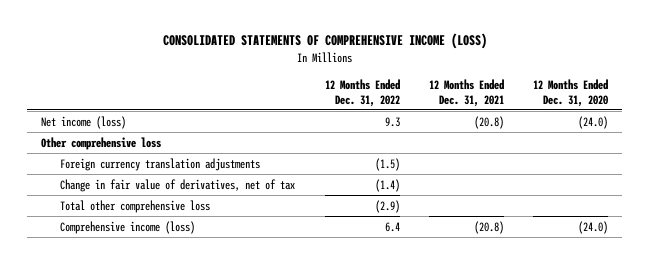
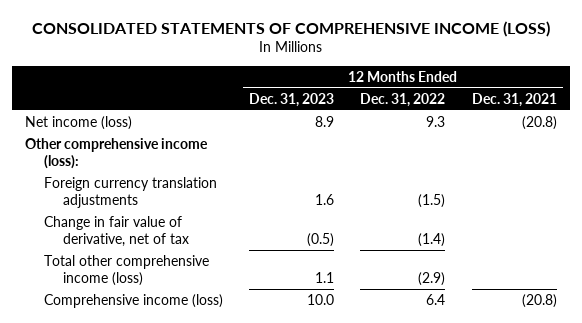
[532,78,608,107] 12 Months Ended Dec. 31, 2020 -> none
none -> [249,92,335,107] Dec. 31, 2023
[41,136,162,150] Other comprehensive loss -> [25,137,209,169] Other comprehensive income (loss):
[60,178,296,192] Change in fair value of derivatives, net of tax -> [43,215,189,247] Change in fair value of derivative, net of tax
[60,199,211,213] Total other comprehensive loss -> [43,254,209,286] Total other comprehensive income (loss)

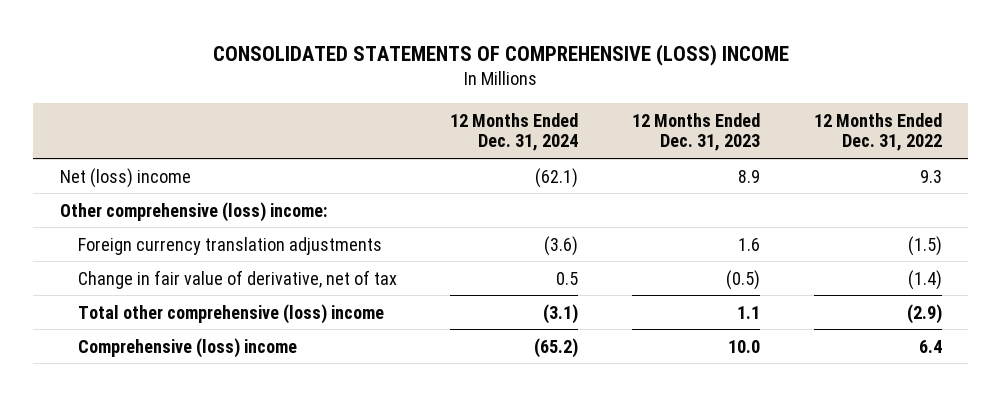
[31,20,550,37] CONSOLIDATED STATEMENTS OF COMPREHENSIVE INCOME (LOSS) -> [212,43,789,66] CONSOLIDATED STATEMENTS OF COMPREHENSIVE (LOSS) INCOME
[471,92,557,107] Dec. 31, 2021 -> none
none -> [450,112,579,152] 12 Months Ended Dec. 31, 2024
[25,115,133,130] Net income (loss) -> [59,167,191,188] Net (loss) income
[25,137,209,169] Other comprehensive income (loss): -> [59,201,327,222] Other comprehensive (loss) income:
[43,254,209,286] Total other comprehensive income (loss) -> [77,303,384,324] Total other comprehensive (loss) income
[43,293,223,308] Comprehensive income (loss) -> [77,337,297,358] Comprehensive (loss) income

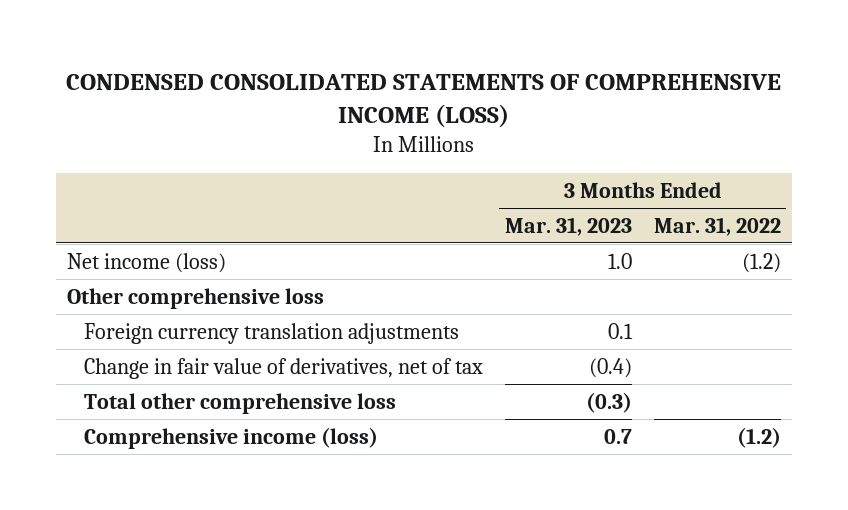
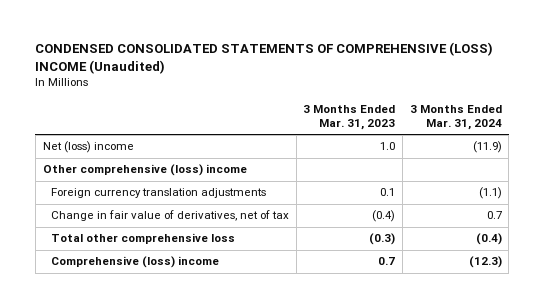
[66,73,782,128] CONDENSED CONSOLIDATED STATEMENTS OF COMPREHENSIVE INCOME (LOSS) -> [35,42,494,74] CONDENSED CONSOLIDATED STATEMENTS OF COMPREHENSIVE (LOSS) INCOME (Unaudited)
[653,216,781,236] Mar. 31, 2022 -> none
none -> [409,104,502,131] 3 Months Ended Mar. 31, 2024
[67,252,227,273] Net income (loss) -> [42,141,134,154] Net (loss) income
[67,287,325,309] Other comprehensive loss -> [42,164,247,177] Other comprehensive (loss) income
[84,426,379,449] Comprehensive income (loss) -> [51,256,220,269] Comprehensive (loss) income

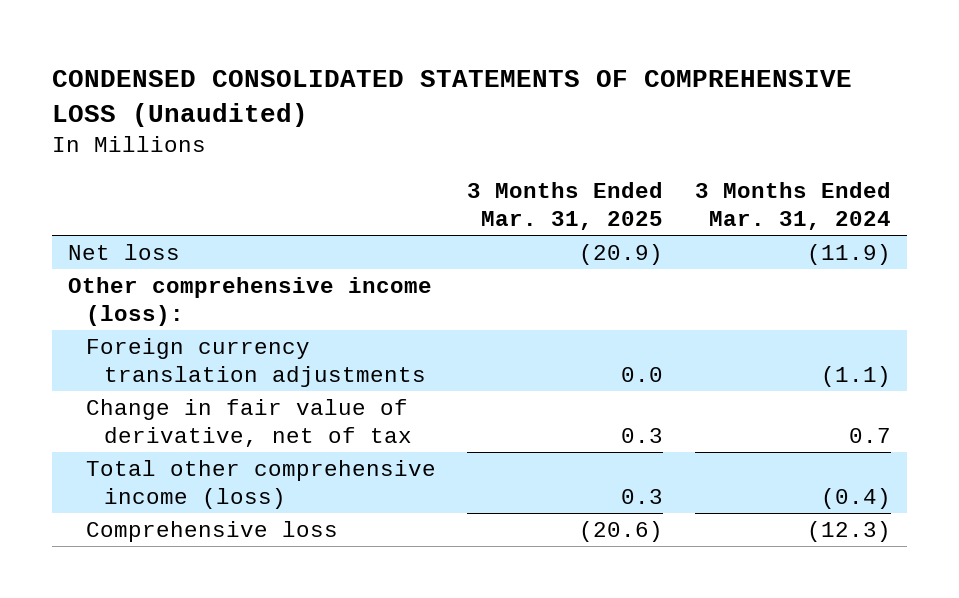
[35,42,494,74] CONDENSED CONSOLIDATED STATEMENTS OF COMPREHENSIVE (LOSS) INCOME (Unaudited) -> [52,70,853,127] CONDENSED CONSOLIDATED STATEMENTS OF COMPREHENSIVE LOSS (Unaudited)
[303,104,396,131] 3 Months Ended Mar. 31, 2023 -> none
none -> [467,182,664,230] 3 Months Ended Mar. 31, 2025
[42,141,134,154] Net (loss) income -> [68,243,181,260] Net loss
[42,164,247,177] Other comprehensive (loss) income -> [68,276,433,326] Other comprehensive income (loss):
[51,210,290,222] Change in fair value of derivatives, net of tax -> [85,398,412,447] Change in fair value of derivative, net of tax
[51,233,236,245] Total other comprehensive loss -> [85,459,436,509] Total other comprehensive income (loss)
[51,256,220,269] Comprehensive (loss) income -> [85,520,338,542] Comprehensive loss

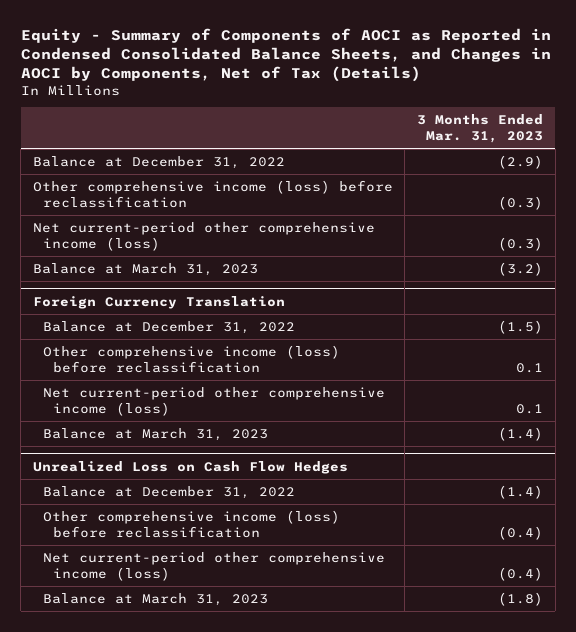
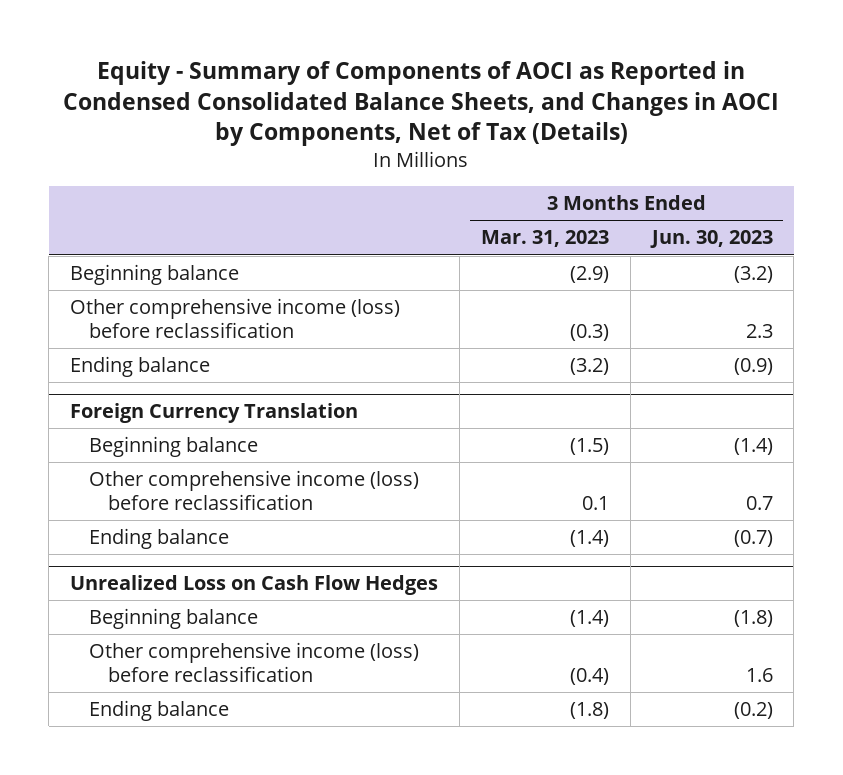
none -> [649,230,773,249] Jun. 30, 2023
[32,155,285,169] Balance at December 31, 2022 -> [70,264,240,286] Beginning balance
[32,221,375,251] Net current-period other comprehensive income (loss) -> none
[32,262,258,276] Balance at March 31, 2023 -> [70,356,211,378] Ending balance
[42,320,295,334] Balance at December 31, 2022 -> [89,436,259,458] Beginning balance
[42,386,385,416] Net current-period other comprehensive income (loss) -> none
[42,427,268,441] Balance at March 31, 2023 -> [89,528,230,550] Ending balance
[42,485,295,499] Balance at December 31, 2022 -> [89,608,259,630] Beginning balance
[42,551,385,581] Net current-period other comprehensive income (loss) -> none
[42,592,268,606] Balance at March 31, 2023 -> [89,700,230,722] Ending balance

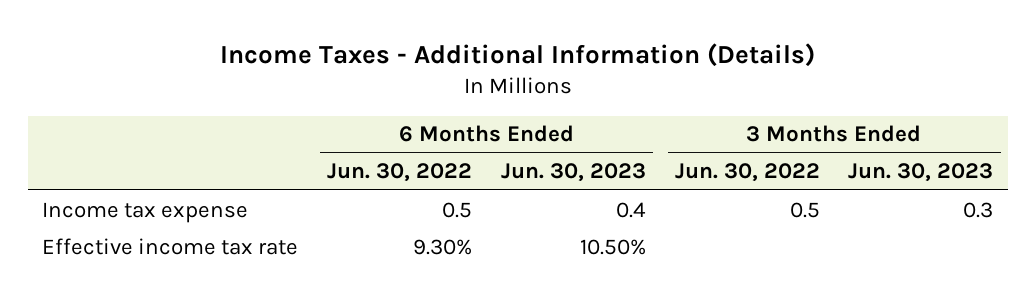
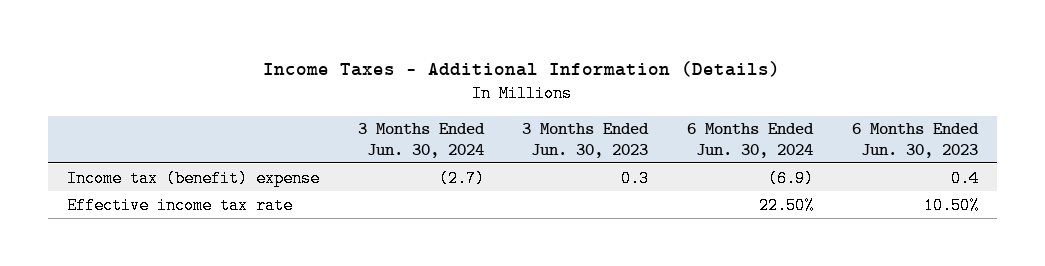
[327,163,473,183] Jun. 30, 2022 -> none
[674,163,820,183] Jun. 30, 2022 -> none
none -> [357,123,485,158] 3 Months Ended Jun. 30, 2024
none -> [687,123,815,158] 6 Months Ended Jun. 30, 2024
[42,201,249,223] Income tax expense -> [67,169,321,187] Income tax (benefit) expense

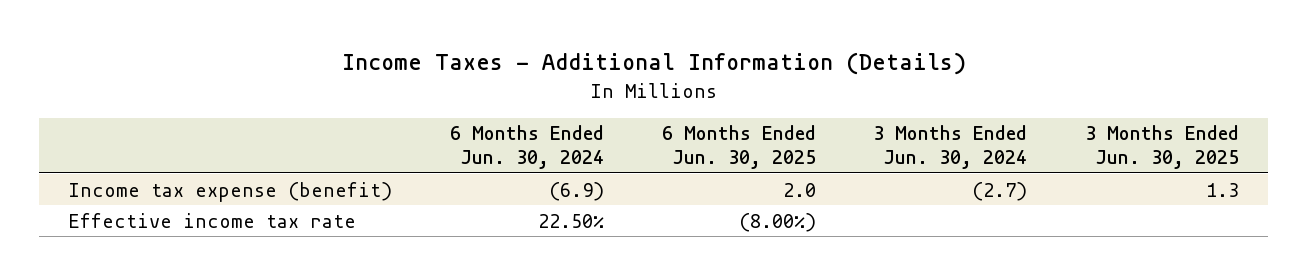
[522,123,650,158] 3 Months Ended Jun. 30, 2023 -> none
[851,123,979,158] 6 Months Ended Jun. 30, 2023 -> none
none -> [661,125,816,170] 6 Months Ended Jun. 30, 2025
none -> [1085,125,1240,170] 3 Months Ended Jun. 30, 2025
[67,169,321,187] Income tax (benefit) expense -> [68,181,393,202] Income tax expense (benefit)

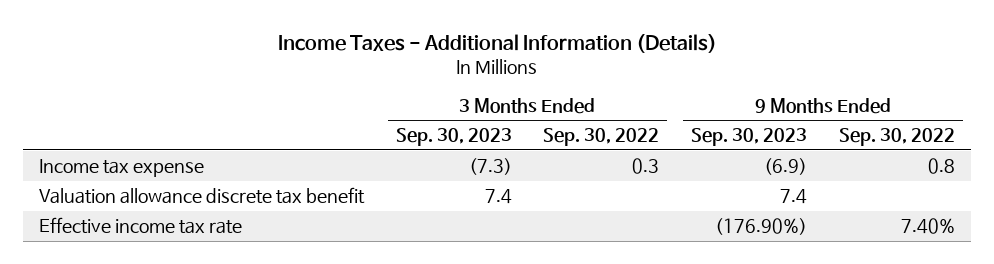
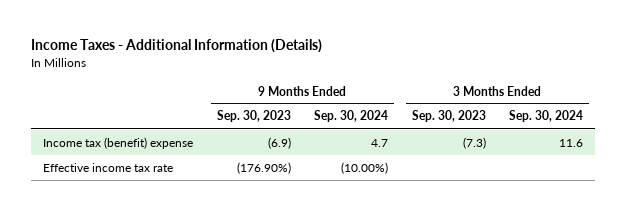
[543,128,660,147] Sep. 30, 2022 -> none
[838,128,955,147] Sep. 30, 2022 -> none
none -> [314,110,389,123] Sep. 30, 2024
none -> [509,110,584,123] Sep. 30, 2024
[38,187,365,205] Valuation allowance discrete tax benefit -> none
[38,159,204,178] Income tax expense -> [43,136,194,149] Income tax (benefit) expense

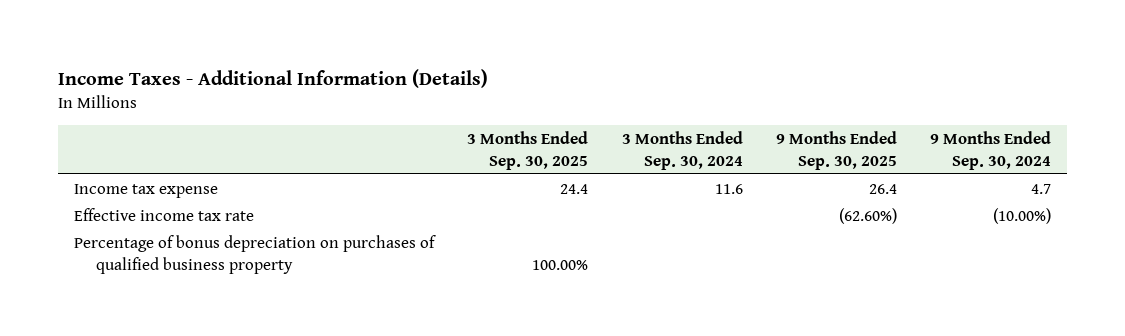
[216,110,291,123] Sep. 30, 2023 -> none
[411,110,486,123] Sep. 30, 2023 -> none
none -> [467,130,589,170] 3 Months Ended Sep. 30, 2025
none -> [775,130,897,170] 9 Months Ended Sep. 30, 2025
[43,136,194,149] Income tax (benefit) expense -> [74,183,219,198] Income tax expense
none -> [74,234,437,274] Percentage of bonus depreciation on purchases of qualified business property

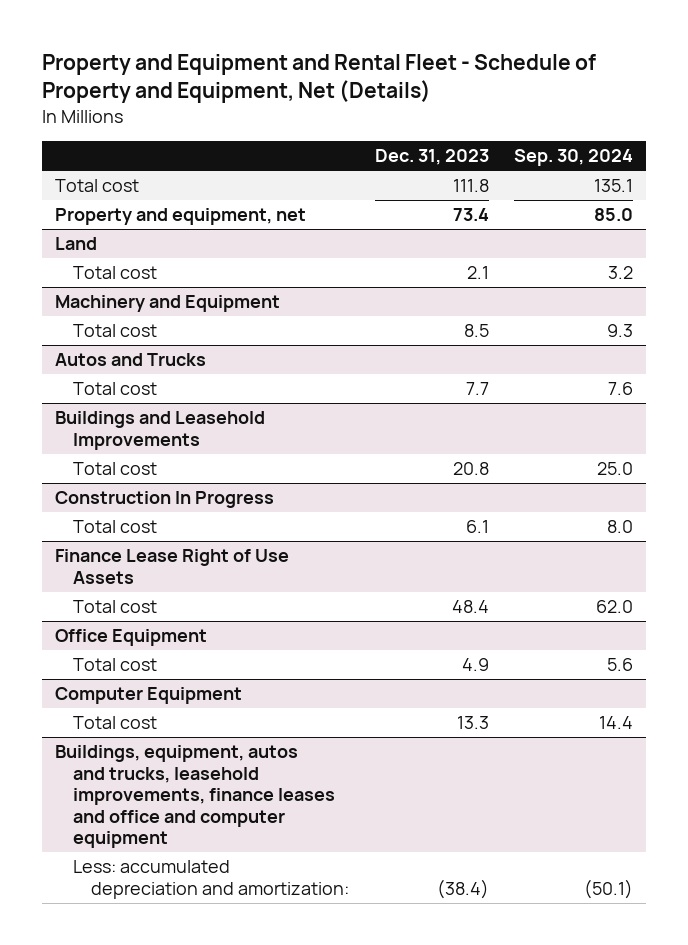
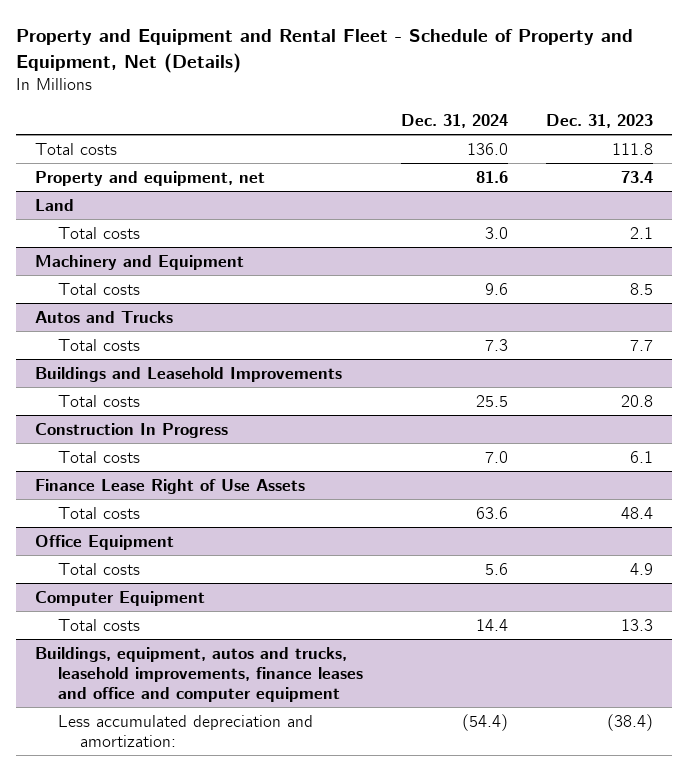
[514,149,634,167] Sep. 30, 2024 -> none
none -> [401,114,509,129] Dec. 31, 2024
[54,179,139,193] Total cost -> [35,142,118,155] Total costs
[72,266,157,280] Total cost -> [57,226,140,239] Total costs
[72,324,157,338] Total cost -> [57,282,140,295] Total costs
[72,382,157,396] Total cost -> [57,338,140,351] Total costs
[72,462,157,476] Total cost -> [57,394,140,407] Total costs
[72,520,157,534] Total cost -> [57,450,140,463] Total costs
[72,600,157,614] Total cost -> [57,506,140,519] Total costs
[72,658,157,672] Total cost -> [57,562,140,575] Total costs
[72,716,157,730] Total cost -> [57,618,140,631] Total costs
[72,860,349,899] Less: accumulated depreciation and amortization: -> [57,714,313,747] Less accumulated depreciation and amortization:

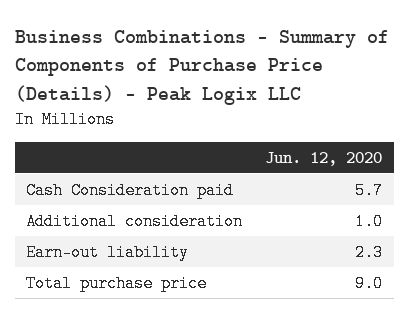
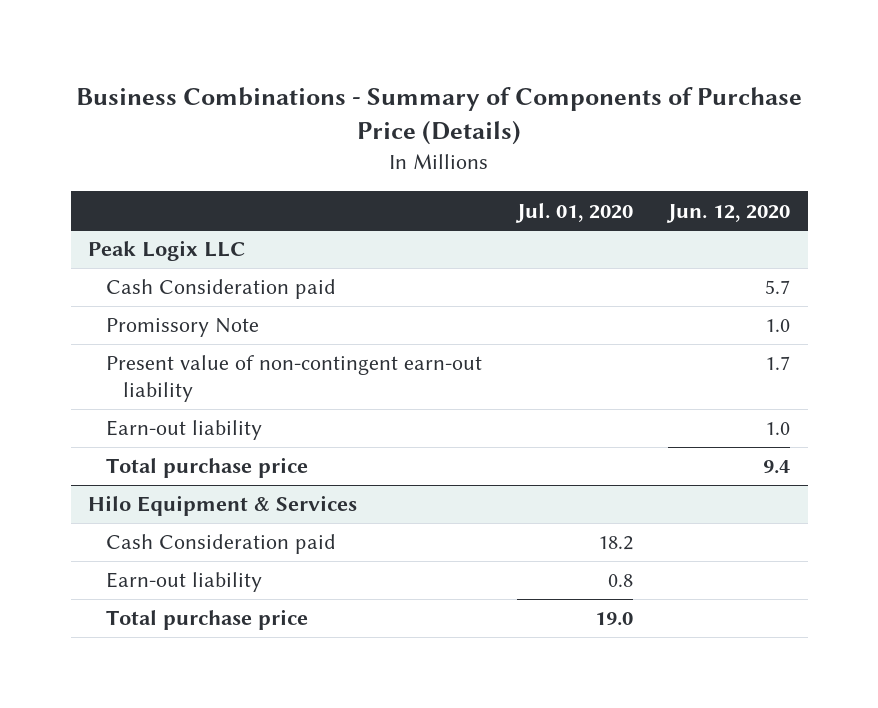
[14,30,389,105] Business Combinations - Summary of Components of Purchase Price (Details) - Peak Logix LLC -> [76,86,803,146] Business Combinations - Summary of Components of Purchase Price (Details)
none -> [514,202,633,223] Jul. 01, 2020
none -> [88,240,247,262] Peak Logix LLC
[26,212,244,230] Additional consideration -> [105,318,259,338] Promissory Note
none -> [105,355,482,402] Present value of non-contingent earn-out liability
[355,243,384,261] 2.3 -> [765,422,791,436] 1.0
[355,274,384,292] 9.0 -> [763,460,791,475] 9.4
none -> [88,495,358,517] Hilo Equipment & Services
none -> [105,534,336,555] Cash Consideration paid
none -> [105,572,262,593] Earn-out liability
none -> [105,609,308,631] Total purchase price

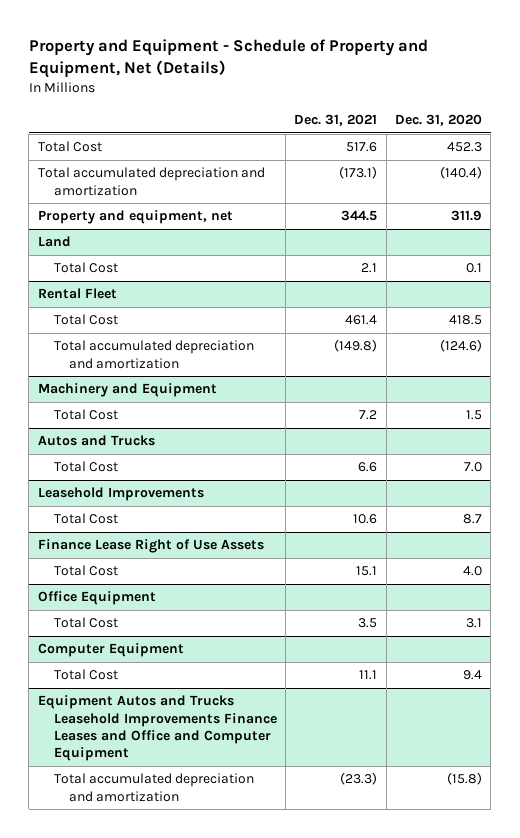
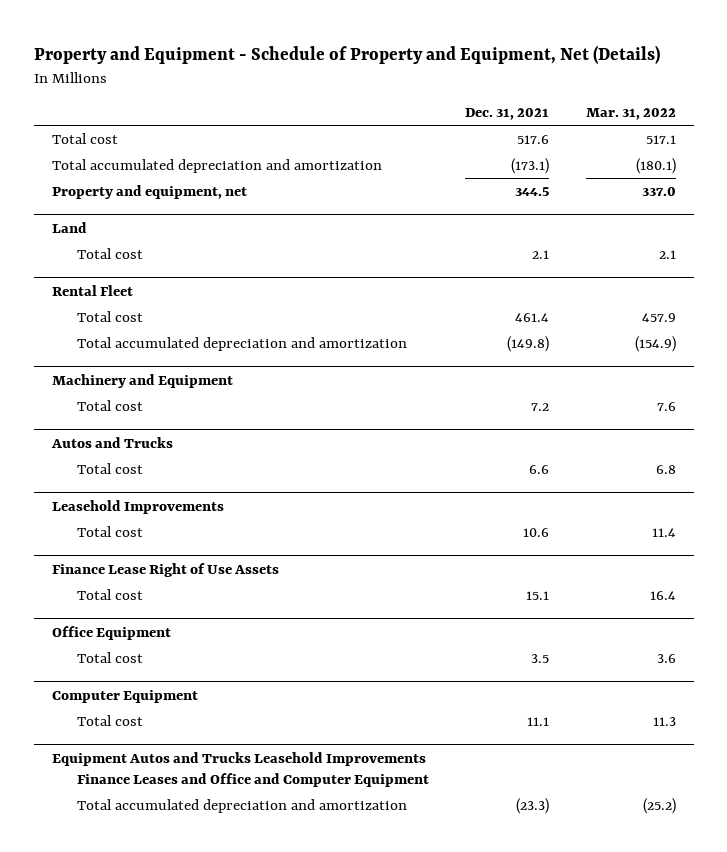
[395,114,483,127] Dec. 31, 2020 -> none
none -> [585,108,676,121] Mar. 31, 2022
[37,141,102,153] Total Cost -> [51,132,118,144] Total cost
[53,262,118,274] Total Cost -> [77,247,144,259] Total cost
[53,314,118,326] Total Cost -> [77,310,144,322] Total cost
[53,409,118,421] Total Cost -> [77,399,144,411] Total cost
[53,461,118,473] Total Cost -> [77,462,144,474] Total cost
[53,513,118,525] Total Cost -> [77,525,144,537] Total cost
[53,565,118,577] Total Cost -> [77,588,144,600] Total cost
[53,617,118,629] Total Cost -> [77,651,144,663] Total cost
[53,669,118,681] Total Cost -> [77,714,144,726] Total cost

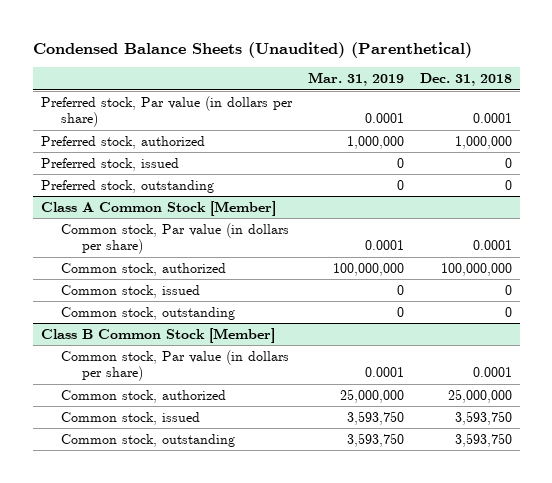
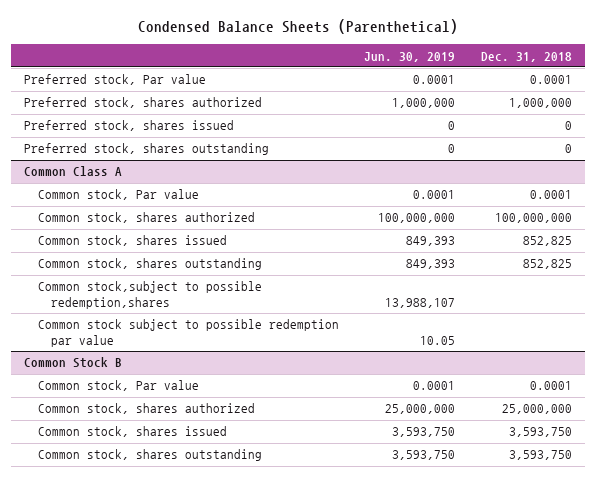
[32,41,472,58] Condensed Balance Sheets (Unaudited) (Parenthetical) -> [138,19,459,35] Condensed Balance Sheets (Parenthetical)
[307,72,404,87] Mar. 31, 2019 -> none
none -> [364,51,456,62] Jun. 30, 2019
[40,95,293,128] Preferred stock, Par value (in dollars per share) -> [24,74,207,86] Preferred stock, Par value
[40,135,205,149] Preferred stock, authorized -> [24,97,263,109] Preferred stock, shares authorized
[40,157,179,171] Preferred stock, issued -> [24,120,235,132] Preferred stock, shares issued
[40,179,214,193] Preferred stock, outstanding -> [24,143,270,156] Preferred stock, shares outstanding
[40,200,276,216] Class A Common Stock [Member] -> [24,166,123,177] Common Class A
[61,222,290,255] Common stock, Par value (in dollars per share) -> [37,189,199,201] Common stock, Par value
[61,262,227,276] Common stock, authorized -> [37,212,255,224] Common stock, shares authorized
[61,284,201,298] Common stock, issued -> [37,235,227,247] Common stock, shares issued
[504,284,512,295] 0 -> [523,236,573,247] 852,825
[61,306,236,320] Common stock, outstanding -> [37,258,262,271] Common stock, shares outstanding
[504,306,512,317] 0 -> [523,259,573,270] 852,825
none -> [37,281,262,309] Common stock,subject to possible redemption,shares
none -> [37,319,339,347] Common stock subject to possible redemption par value
[40,327,275,343] Class B Common Stock [Member] -> [24,357,123,369] Common Stock B
[61,349,290,382] Common stock, Par value (in dollars per share) -> [37,380,199,392] Common stock, Par value
[61,389,227,403] Common stock, authorized -> [37,403,255,415] Common stock, shares authorized
[61,411,201,425] Common stock, issued -> [37,426,227,438] Common stock, shares issued
[61,433,236,447] Common stock, outstanding -> [37,449,262,462] Common stock, shares outstanding

